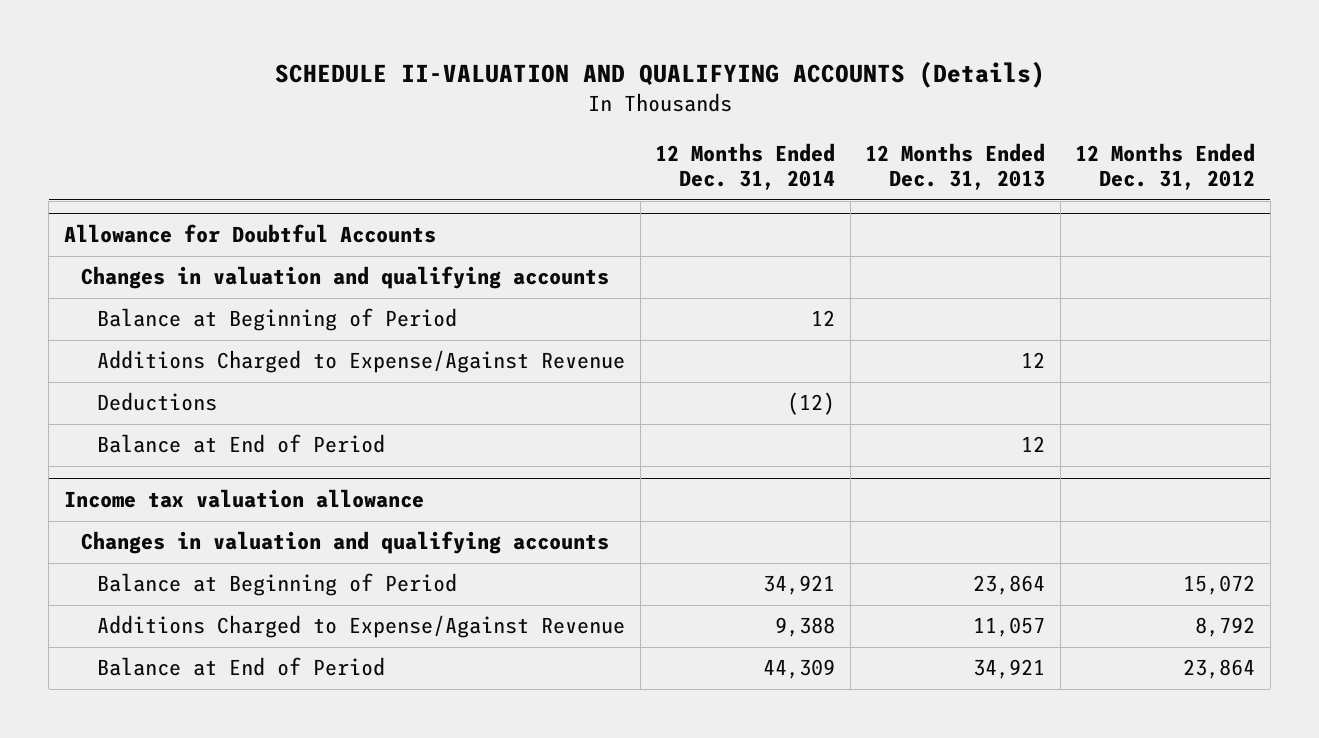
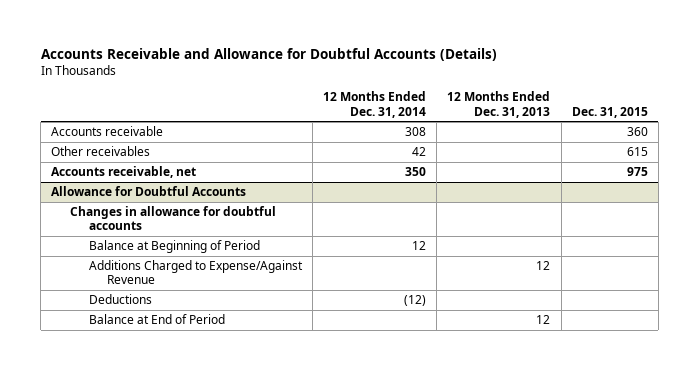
[274,61,1045,89] SCHEDULE II-VALUATION AND QUALIFYING ACCOUNTS (Details) -> [40,48,497,62] Accounts Receivable and Allowance for Doubtful Accounts (Details)
[1075,142,1256,191] 12 Months Ended Dec. 31, 2012 -> none
none -> [571,106,648,118] Dec. 31, 2015
none -> [51,126,164,137] Accounts receivable
none -> [51,146,151,157] Other receivables
none -> [51,166,197,179] Accounts receivable, net
[80,266,609,290] Changes in valuation and qualifying accounts -> none
none -> [70,206,277,231] Changes in allowance for doubtful accounts
[63,489,424,509] Income tax valuation allowance -> none
[80,531,609,555] Changes in valuation and qualifying accounts -> none
[97,573,458,597] Balance at Beginning of Period -> none
[97,615,626,639] Additions Charged to Expense/Against Revenue -> none
[97,657,386,677] Balance at End of Period -> none

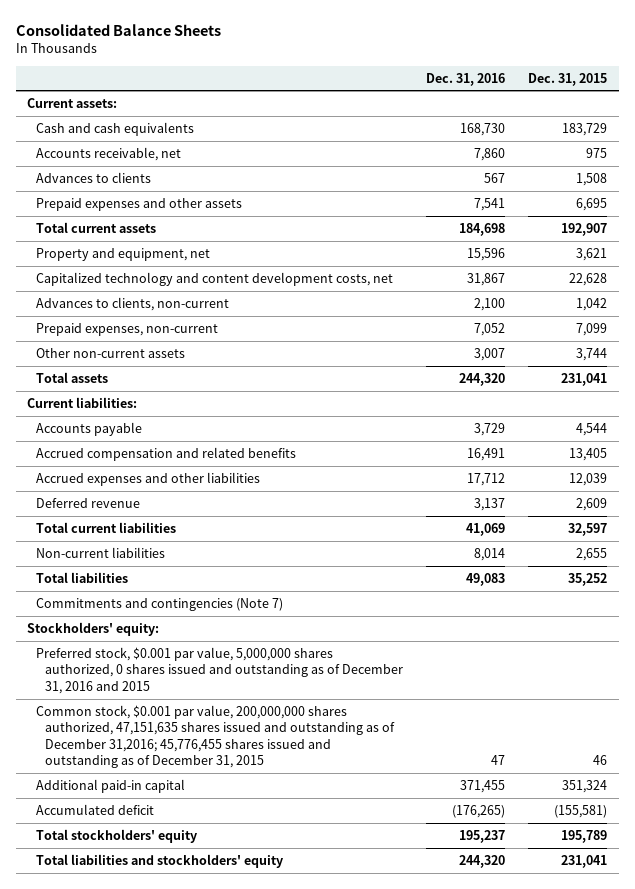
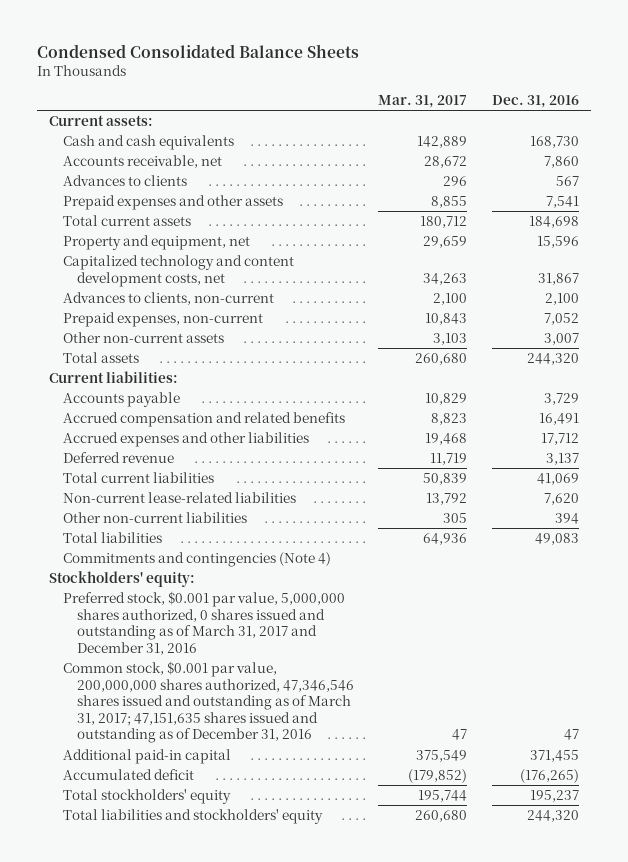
[15,23,221,36] Consolidated Balance Sheets -> [36,44,359,59] Condensed Consolidated Balance Sheets
[528,72,608,86] Dec. 31, 2015 -> none
none -> [378,95,468,109] Mar. 31, 2017
none -> [62,492,296,504] Non-current lease-related liabilities
[36,546,166,558] Non-current liabilities -> [62,512,247,524] Other non-current liabilities
[474,547,506,561] 8,014 -> [554,513,579,525] 394
[36,597,284,611] Commitments and contingencies (Note 7) -> [62,552,331,568] Commitments and contingencies (Note 4)
[36,646,404,694] Preferred stock, $0.001 par value, 5,000,000 shares authorized, 0 shares issued and outstanding as of December 31, 2016 and 2015 -> [62,591,345,655] Preferred stock, $0.001 par value, 5,000,000 shares authorized, 0 shares issued and outstanding as of March 31, 2017 and December 31, 2016
[36,704,396,769] Common stock, $0.001 par value, 200,000,000 shares authorized, 47,151,635 shares issued and outstanding as of December 31,2016; 45,776,455 shares issued and outstanding as of December 31, 2015 -> [62,661,354,744] Common stock, $0.001 par value, 200,000,000 shares authorized, 47,346,546 shares issued and outstanding as of March 31, 2017; 47,151,635 shares issued and outstanding as of December 31, 2016

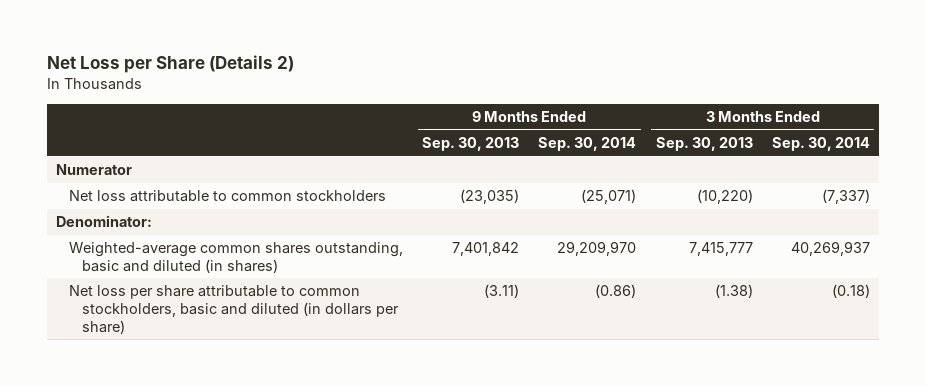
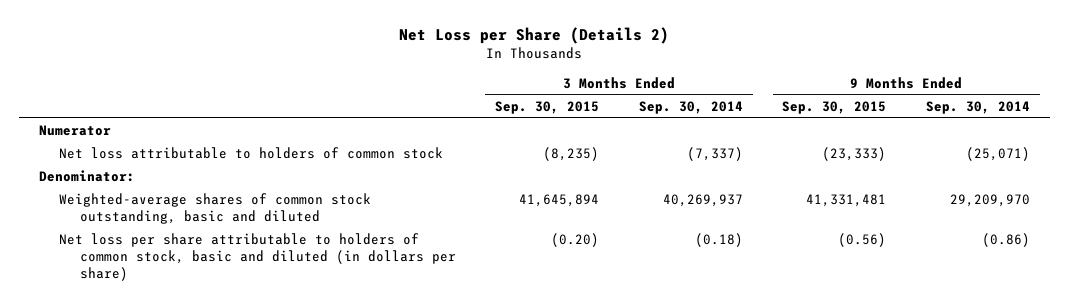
[422,137,520,152] Sep. 30, 2013 -> none
[655,137,753,152] Sep. 30, 2013 -> none
none -> [495,100,600,114] Sep. 30, 2015
none -> [782,100,887,114] Sep. 30, 2015
[69,190,387,203] Net loss attributable to common stockholders -> [59,147,444,160] Net loss attributable to holders of common stock
[69,242,404,273] Weighted-average common shares outstanding, basic and diluted (in shares) -> [59,193,372,224] Weighted-average shares of common stock outstanding, basic and diluted
[69,285,400,334] Net loss per share attributable to common stockholders, basic and diluted (in dollars per share) -> [59,233,456,281] Net loss per share attributable to holders of common stock, basic and diluted (in dollars per share)

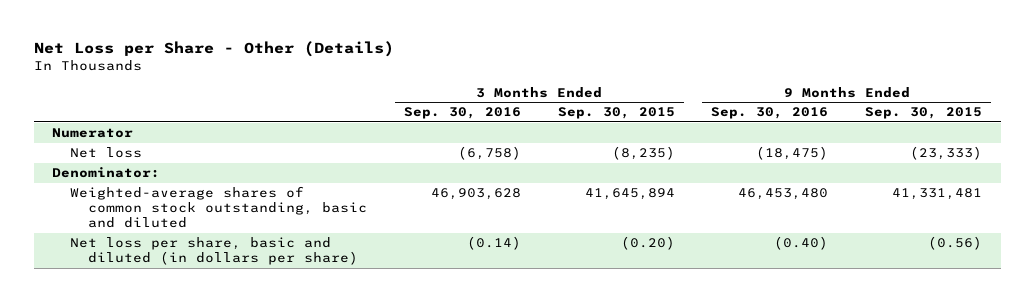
[399,26,670,44] Net Loss per Share (Details 2) -> [33,41,394,58] Net Loss per Share - Other (Details)
[638,100,743,114] Sep. 30, 2014 -> none
[925,100,1030,114] Sep. 30, 2014 -> none
none -> [403,107,521,120] Sep. 30, 2016
none -> [711,107,829,120] Sep. 30, 2016
[59,147,444,160] Net loss attributable to holders of common stock -> [70,147,143,159] Net loss
[59,233,456,281] Net loss per share attributable to holders of common stock, basic and diluted (in dollars per share) -> [70,237,358,266] Net loss per share, basic and diluted (in dollars per share)

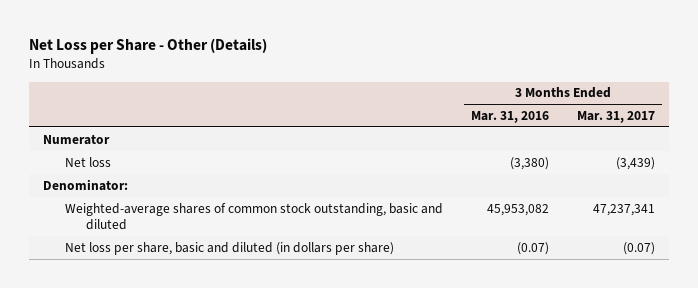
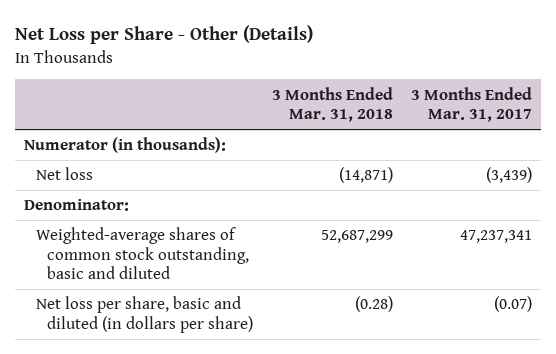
[470,110,549,123] Mar. 31, 2016 -> none
none -> [271,86,393,123] 3 Months Ended Mar. 31, 2018
[42,133,110,145] Numerator -> [23,137,226,154] Numerator (in thousands):

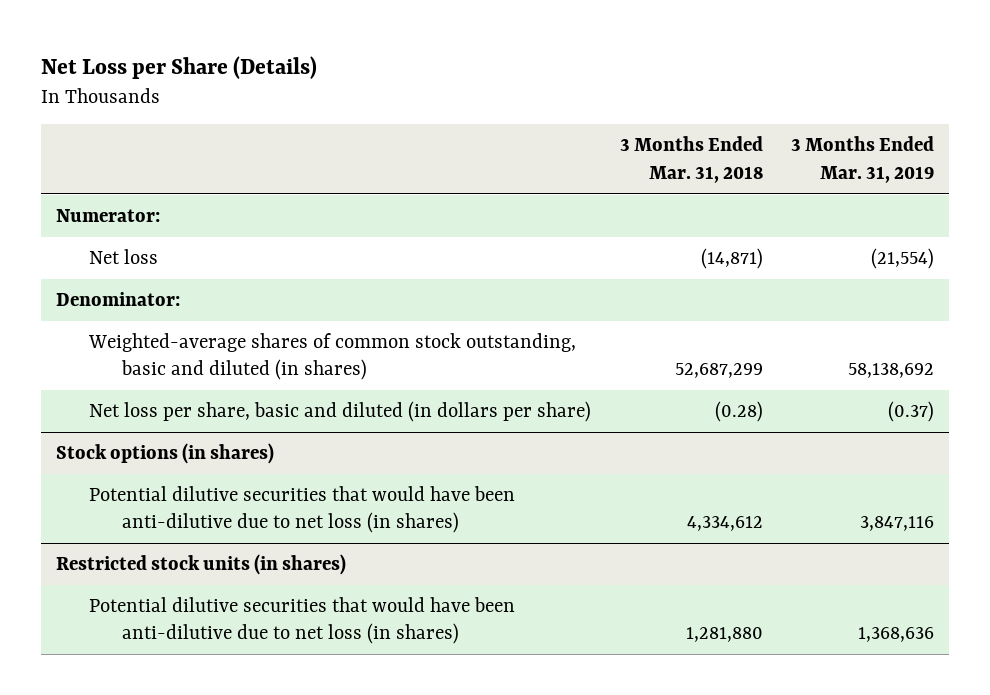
[14,25,313,45] Net Loss per Share - Other (Details) -> [41,56,318,80] Net Loss per Share (Details)
[410,86,532,123] 3 Months Ended Mar. 31, 2017 -> none
none -> [791,136,935,183] 3 Months Ended Mar. 31, 2019
[23,137,226,154] Numerator (in thousands): -> [55,209,160,223] Numerator:
[35,227,250,280] Weighted-average shares of common stock outstanding, basic and diluted -> [87,333,576,381] Weighted-average shares of common stock outstanding, basic and diluted (in shares)
none -> [55,443,274,465] Stock options (in shares)
none -> [88,486,515,534] Potential dilutive securities that would have been anti-dilutive due to net loss (in shares)
none -> [55,554,346,576] Restricted stock units (in shares)
none -> [88,597,515,645] Potential dilutive securities that would have been anti-dilutive due to net loss (in shares)

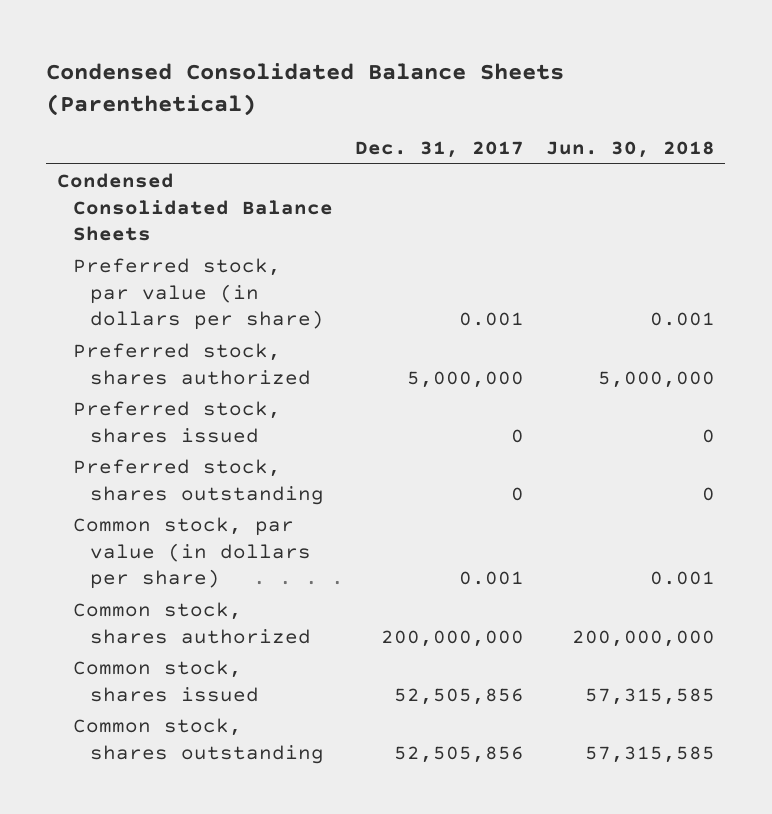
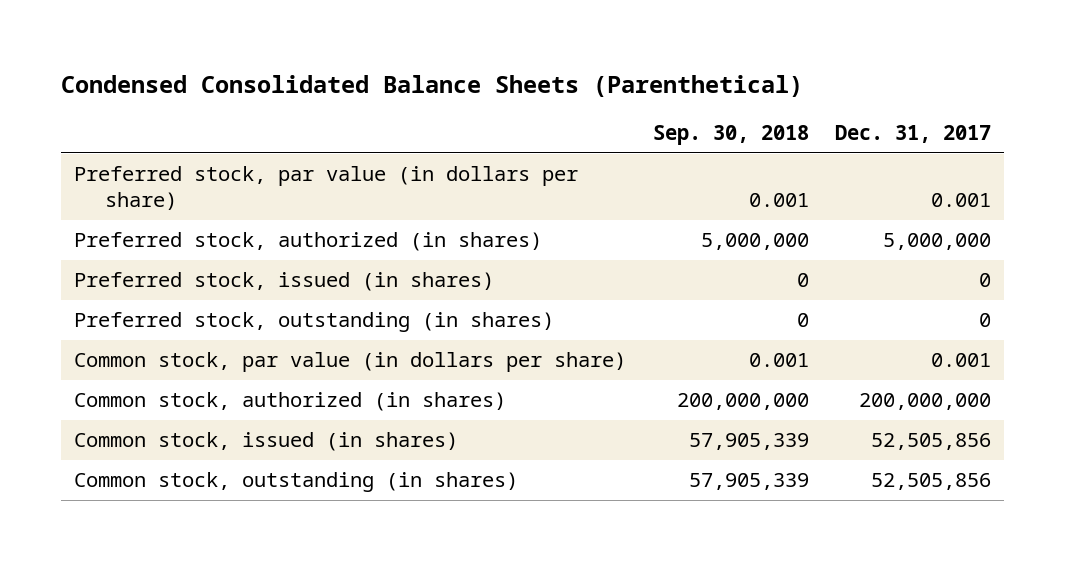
[545,141,715,159] Jun. 30, 2018 -> none
none -> [652,125,809,146] Sep. 30, 2018
[57,172,334,242] Condensed Consolidated Balance Sheets -> none
[73,342,311,385] Preferred stock, shares authorized -> [74,232,543,252] Preferred stock, authorized (in shares)
[73,400,282,443] Preferred stock, shares issued -> [74,272,495,292] Preferred stock, issued (in shares)
[73,458,324,505] Preferred stock, shares outstanding -> [74,312,555,333] Preferred stock, outstanding (in shares)
[73,601,311,644] Common stock, shares authorized -> [74,392,507,412] Common stock, authorized (in shares)
[73,659,259,702] Common stock, shares issued -> [74,432,459,452] Common stock, issued (in shares)
[73,717,324,764] Common stock, shares outstanding -> [74,472,519,493] Common stock, outstanding (in shares)

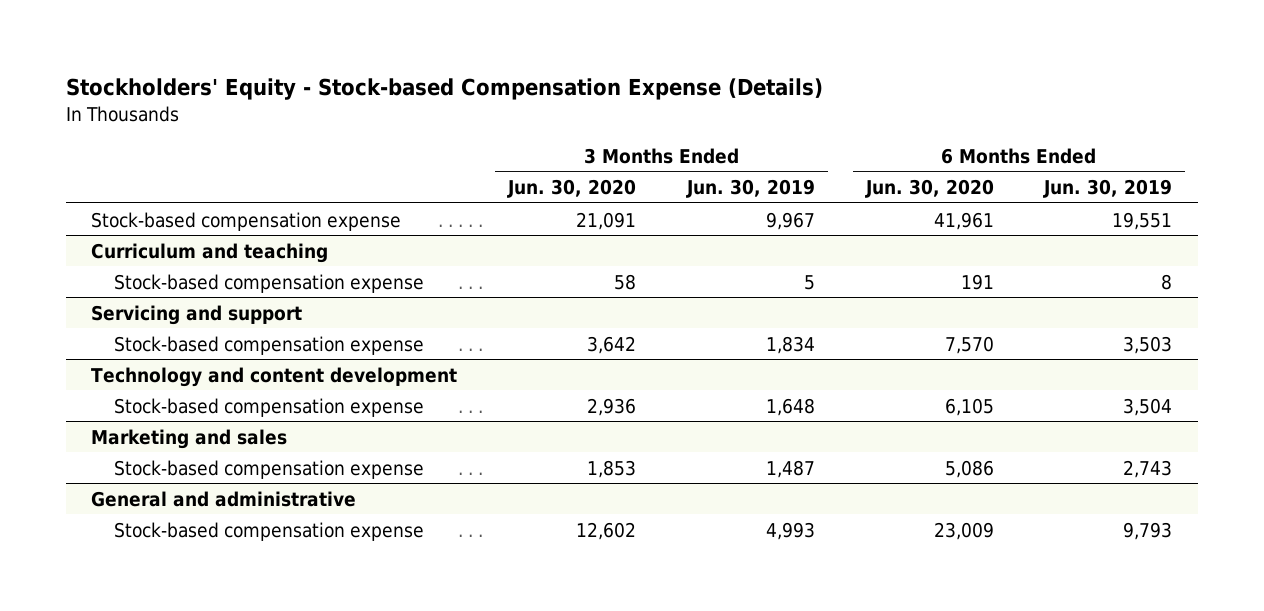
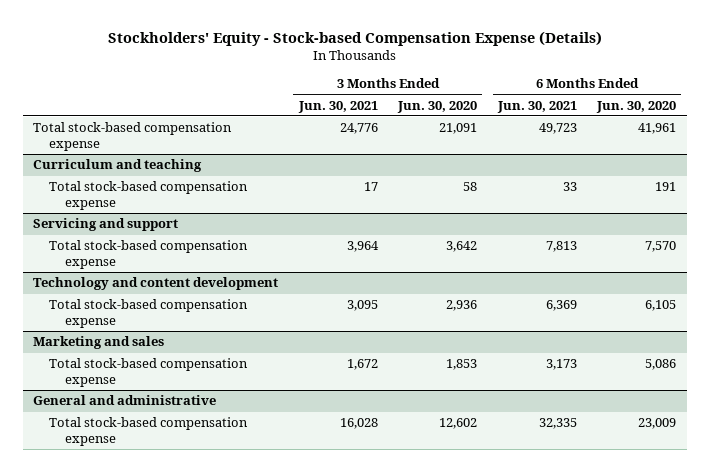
[685,178,815,198] Jun. 30, 2019 -> none
[1043,178,1173,198] Jun. 30, 2019 -> none
none -> [297,100,378,113] Jun. 30, 2021
none -> [496,100,577,113] Jun. 30, 2021
[91,211,402,231] Stock-based compensation expense -> [32,122,232,151] Total stock-based compensation expense
[113,273,424,293] Stock-based compensation expense -> [49,181,249,210] Total stock-based compensation expense
[113,335,424,355] Stock-based compensation expense -> [49,240,249,269] Total stock-based compensation expense
[113,397,424,417] Stock-based compensation expense -> [49,299,249,328] Total stock-based compensation expense
[113,459,424,479] Stock-based compensation expense -> [49,358,249,387] Total stock-based compensation expense
[113,521,424,541] Stock-based compensation expense -> [49,417,249,446] Total stock-based compensation expense

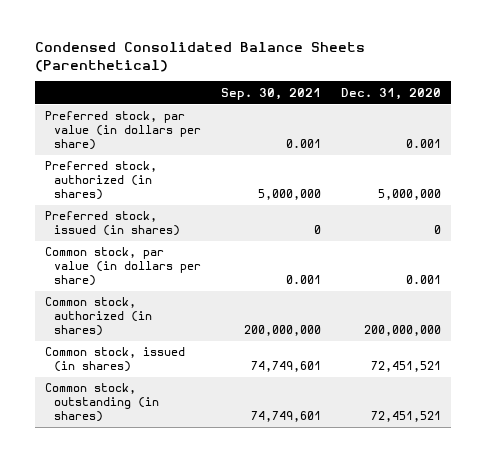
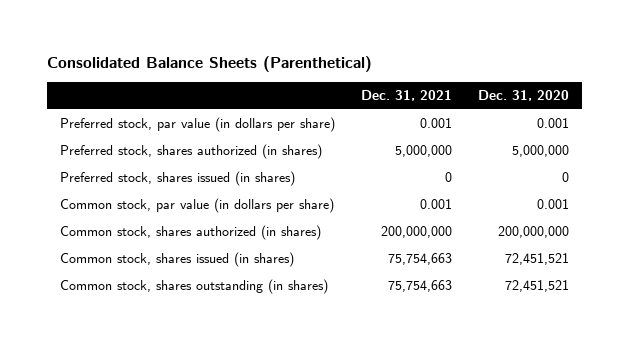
[34,42,365,73] Condensed Consolidated Balance Sheets (Parenthetical) -> [47,56,373,73] Consolidated Balance Sheets (Parenthetical)
[220,87,321,100] Sep. 30, 2021 -> none
none -> [360,90,452,102] Dec. 31, 2021
[44,161,157,201] Preferred stock, authorized (in shares) -> [60,144,323,160] Preferred stock, shares authorized (in shares)
[44,211,180,237] Preferred stock, issued (in shares) -> [60,171,296,187] Preferred stock, shares issued (in shares)
[44,297,152,337] Common stock, authorized (in shares) -> [60,225,322,241] Common stock, shares authorized (in shares)
[44,347,185,373] Common stock, issued (in shares) -> [60,252,295,268] Common stock, shares issued (in shares)
[44,383,159,423] Common stock, outstanding (in shares) -> [60,279,329,295] Common stock, shares outstanding (in shares)

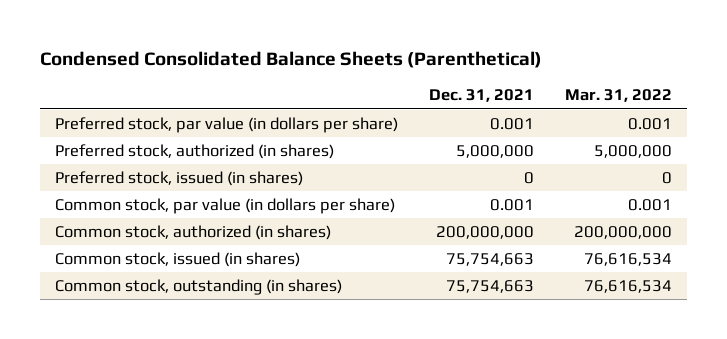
[47,56,373,73] Consolidated Balance Sheets (Parenthetical) -> [39,51,542,69] Condensed Consolidated Balance Sheets (Parenthetical)
[477,90,569,102] Dec. 31, 2020 -> none
none -> [564,89,672,103] Mar. 31, 2022
[60,144,323,160] Preferred stock, shares authorized (in shares) -> [55,143,335,159] Preferred stock, authorized (in shares)
[60,171,296,187] Preferred stock, shares issued (in shares) -> [55,170,304,186] Preferred stock, issued (in shares)
[60,225,322,241] Common stock, shares authorized (in shares) -> [55,224,332,240] Common stock, authorized (in shares)
[60,252,295,268] Common stock, shares issued (in shares) -> [55,251,301,267] Common stock, issued (in shares)
[60,279,329,295] Common stock, shares outstanding (in shares) -> [55,278,343,295] Common stock, outstanding (in shares)

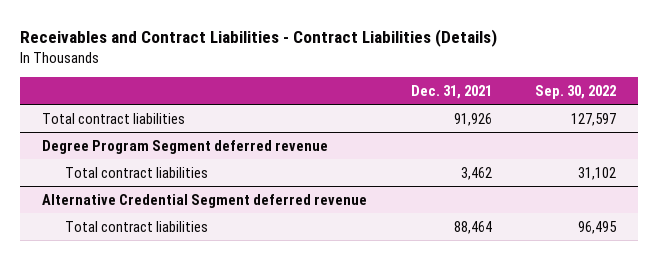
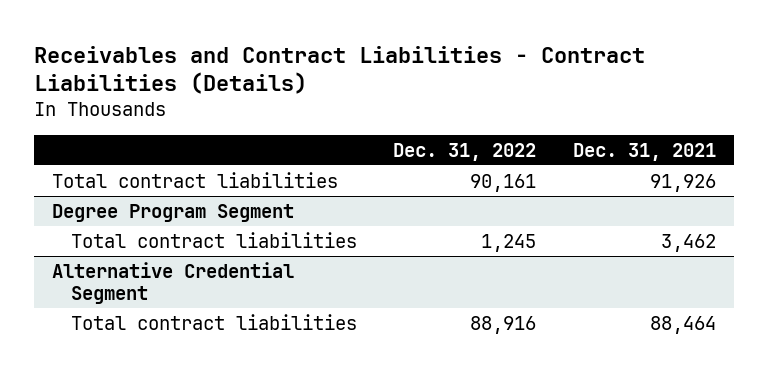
[535,85,617,100] Sep. 30, 2022 -> none
none -> [393,142,537,161] Dec. 31, 2022
[41,139,328,154] Degree Program Segment deferred revenue -> [52,203,295,222] Degree Program Segment
[41,193,367,208] Alternative Credential Segment deferred revenue -> [52,261,295,304] Alternative Credential Segment

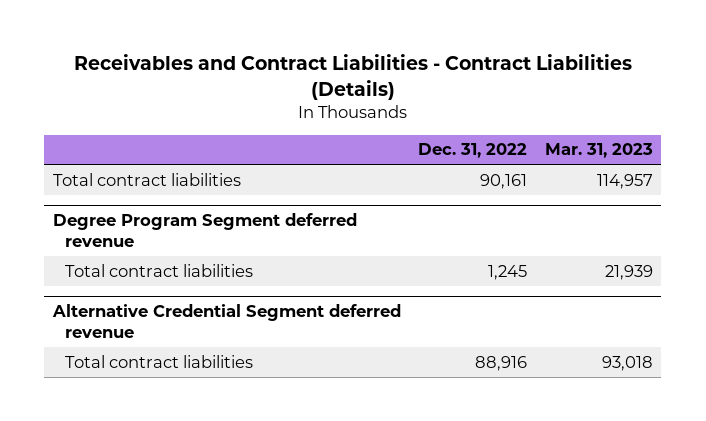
[572,142,716,161] Dec. 31, 2021 -> none
none -> [544,143,653,159] Mar. 31, 2023
[52,203,295,222] Degree Program Segment -> [53,213,358,248] Degree Program Segment deferred revenue
[52,261,295,304] Alternative Credential Segment -> [52,304,402,339] Alternative Credential Segment deferred revenue

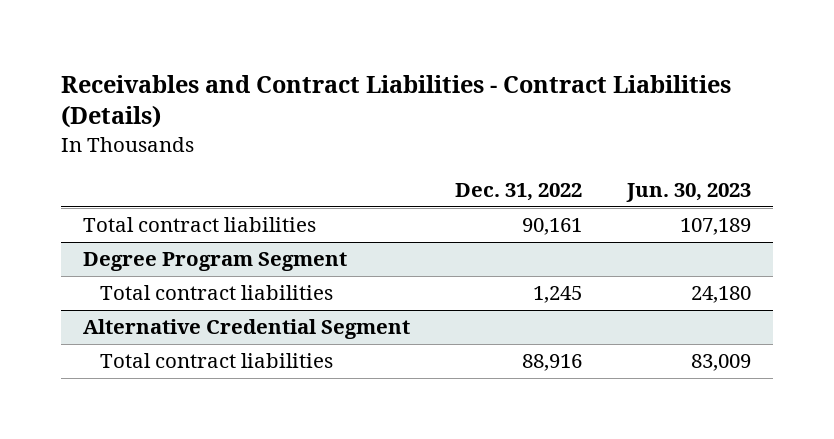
[544,143,653,159] Mar. 31, 2023 -> none
none -> [625,182,751,202] Jun. 30, 2023
[53,213,358,248] Degree Program Segment deferred revenue -> [83,252,348,272] Degree Program Segment
[52,304,402,339] Alternative Credential Segment deferred revenue -> [83,319,411,340] Alternative Credential Segment

